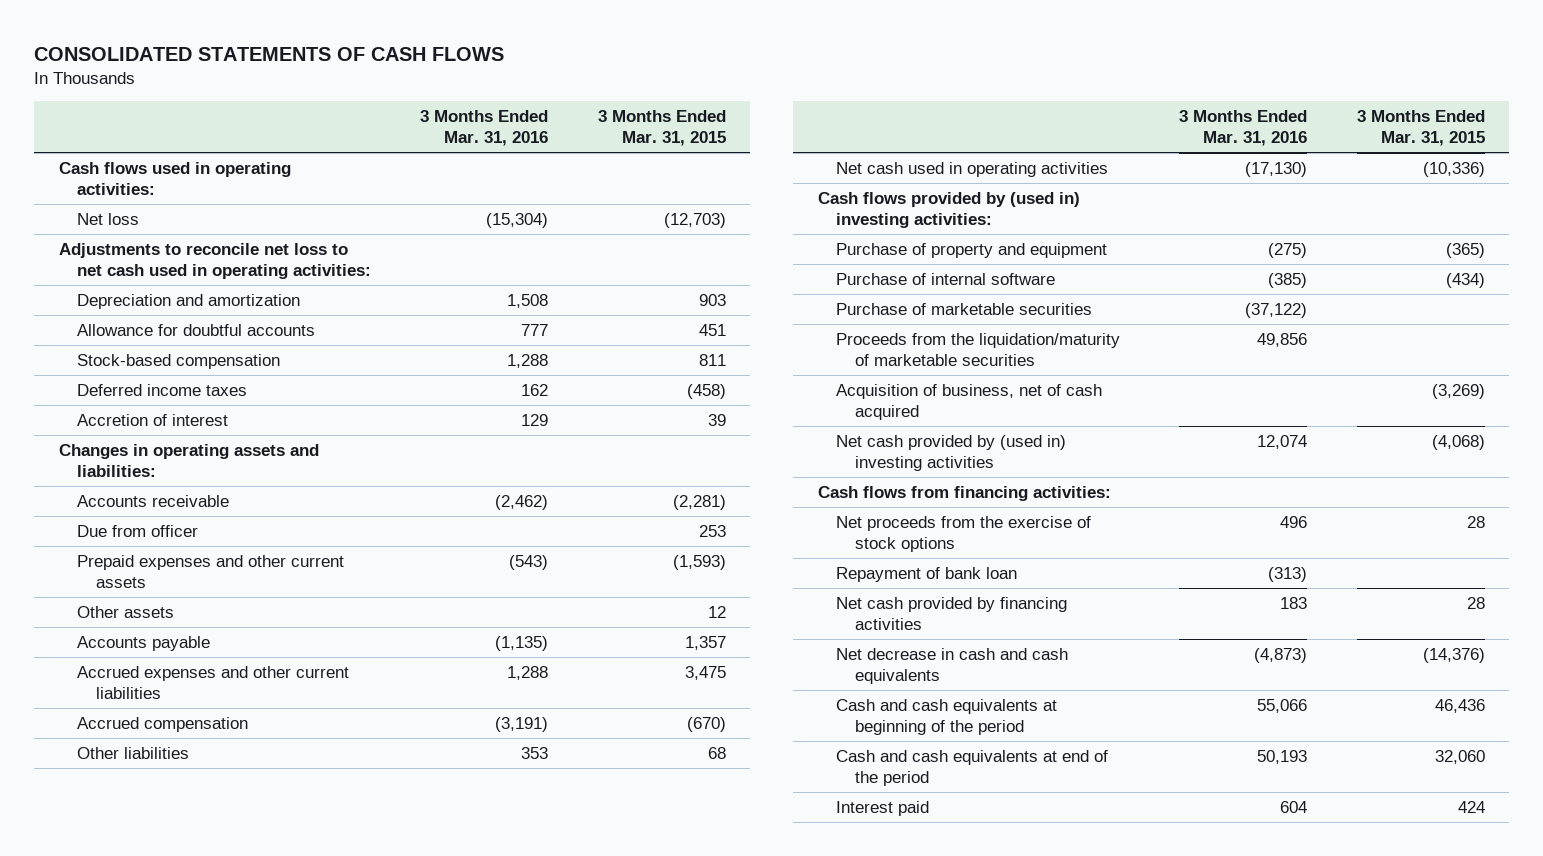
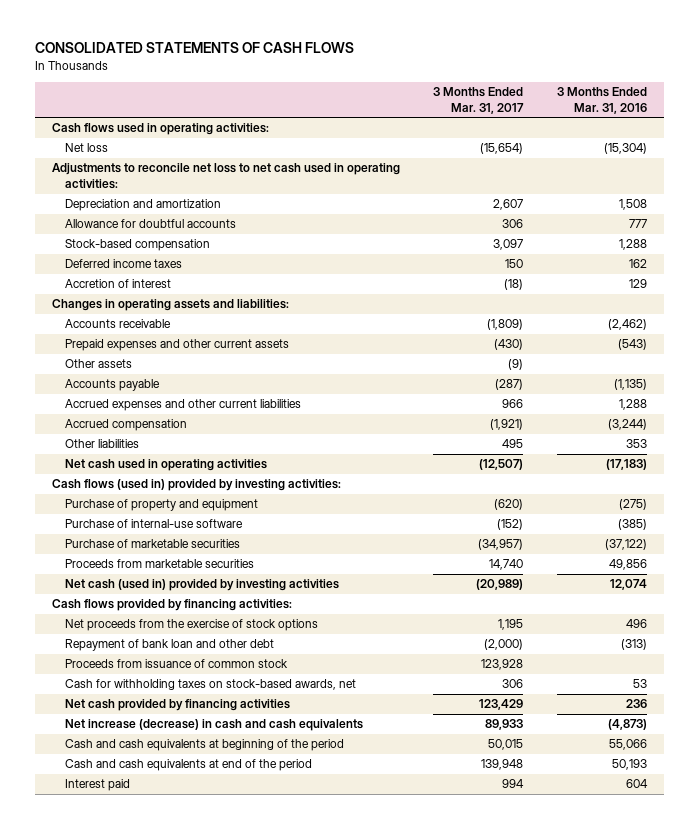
[597,110,726,146] 3 Months Ended Mar. 31, 2015 -> none
none -> [433,87,525,114] 3 Months Ended Mar. 31, 2017
[77,525,199,538] Due from officer -> none
[495,717,549,733] (3,191) -> [608,419,648,431] (3,244)
[1245,162,1308,178] (17,130) -> [606,459,648,471] (17,183)
[817,192,1080,228] Cash flows provided by (used in) investing activities: -> [51,479,341,492] Cash flows (used in) provided by investing activities:
[836,273,1056,286] Purchase of internal software -> [64,519,243,529] Purchase of internal-use software
[836,384,1103,420] Acquisition of business, net of cash acquired -> none
[836,333,1121,366] Proceeds from the liquidation/maturity of marketable securities -> [64,559,254,569] Proceeds from marketable securities
[836,435,1067,471] Net cash provided by (used in) investing activities -> [64,579,339,592] Net cash (used in) provided by investing activities
[817,486,1111,502] Cash flows from financing activities: -> [51,599,292,612] Cash flows provided by financing activities:
[836,567,1018,583] Repayment of bank loan -> [64,639,274,652] Repayment of bank loan and other debt
none -> [64,659,288,669] Proceeds from issuance of common stock
none -> [64,679,356,691] Cash for withholding taxes on stock-based awards, net
[1280,597,1308,610] 183 -> [626,699,648,709] 236
[836,648,1069,684] Net decrease in cash and cash equivalents -> [64,719,363,732] Net increase (decrease) in cash and cash equivalents

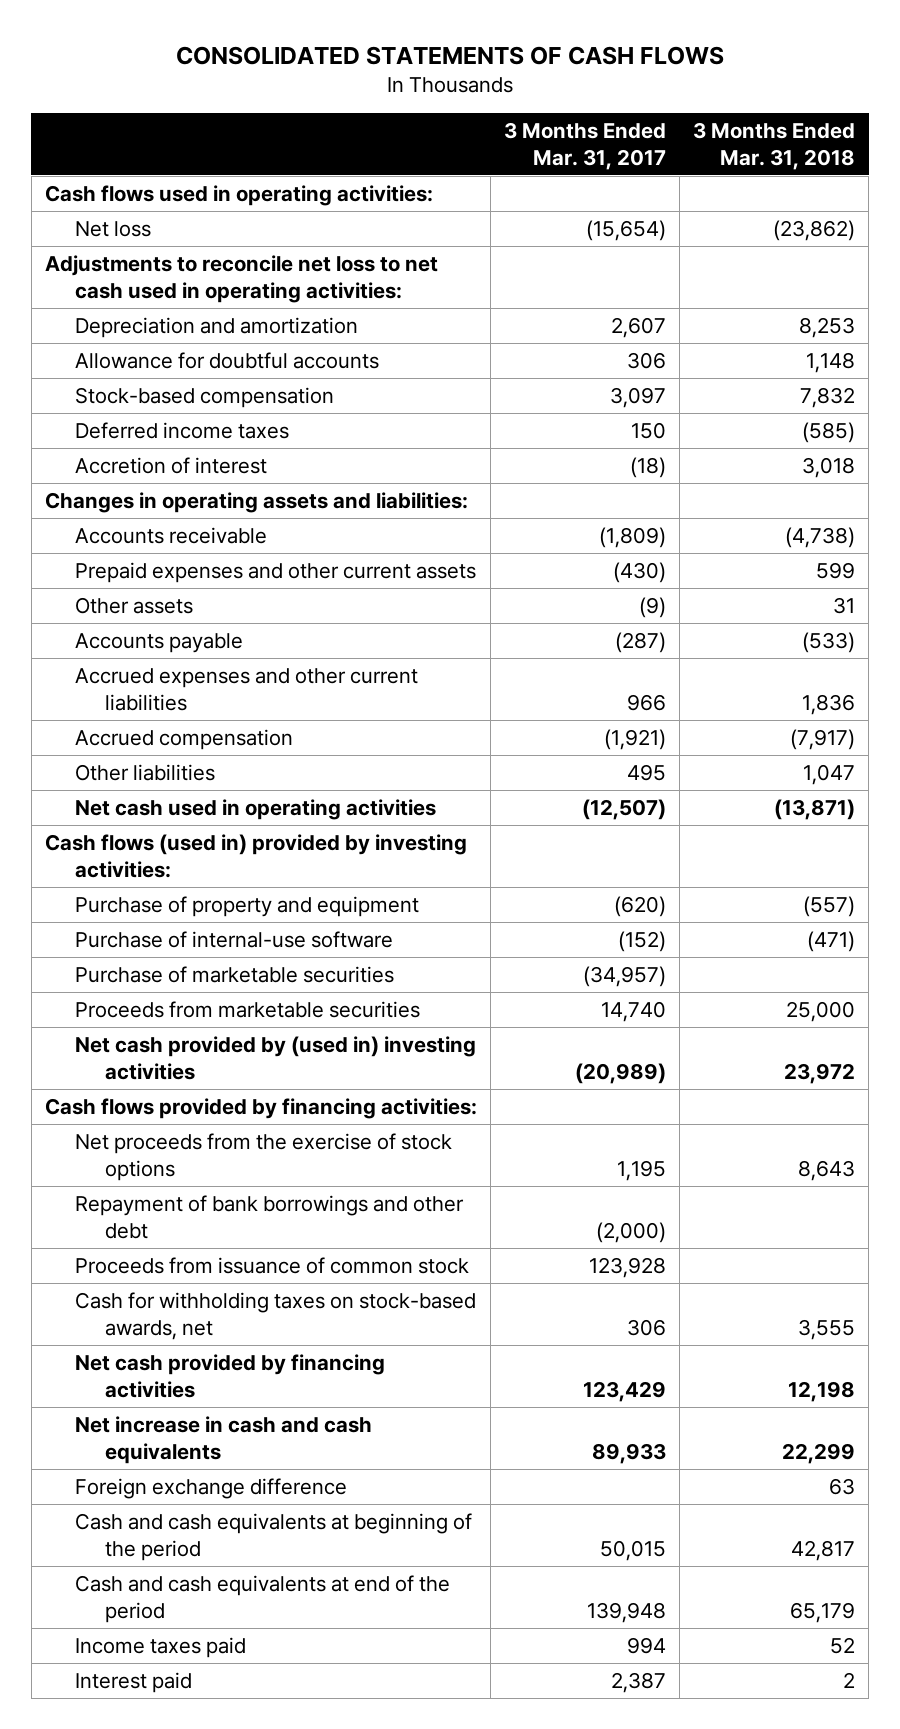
[557,87,648,114] 3 Months Ended Mar. 31, 2016 -> none
none -> [692,122,855,170] 3 Months Ended Mar. 31, 2018
[64,579,339,592] Net cash (used in) provided by investing activities -> [75,1035,477,1080] Net cash provided by (used in) investing activities
[64,639,274,652] Repayment of bank loan and other debt -> [75,1194,465,1239] Repayment of bank borrowings and other debt
[64,719,363,732] Net increase (decrease) in cash and cash equivalents -> [75,1415,373,1464] Net increase in cash and cash equivalents
none -> [75,1477,348,1499] Foreign exchange difference
none -> [75,1636,247,1658] Income taxes paid
[502,779,525,789] 994 -> [610,1671,666,1693] 2,387

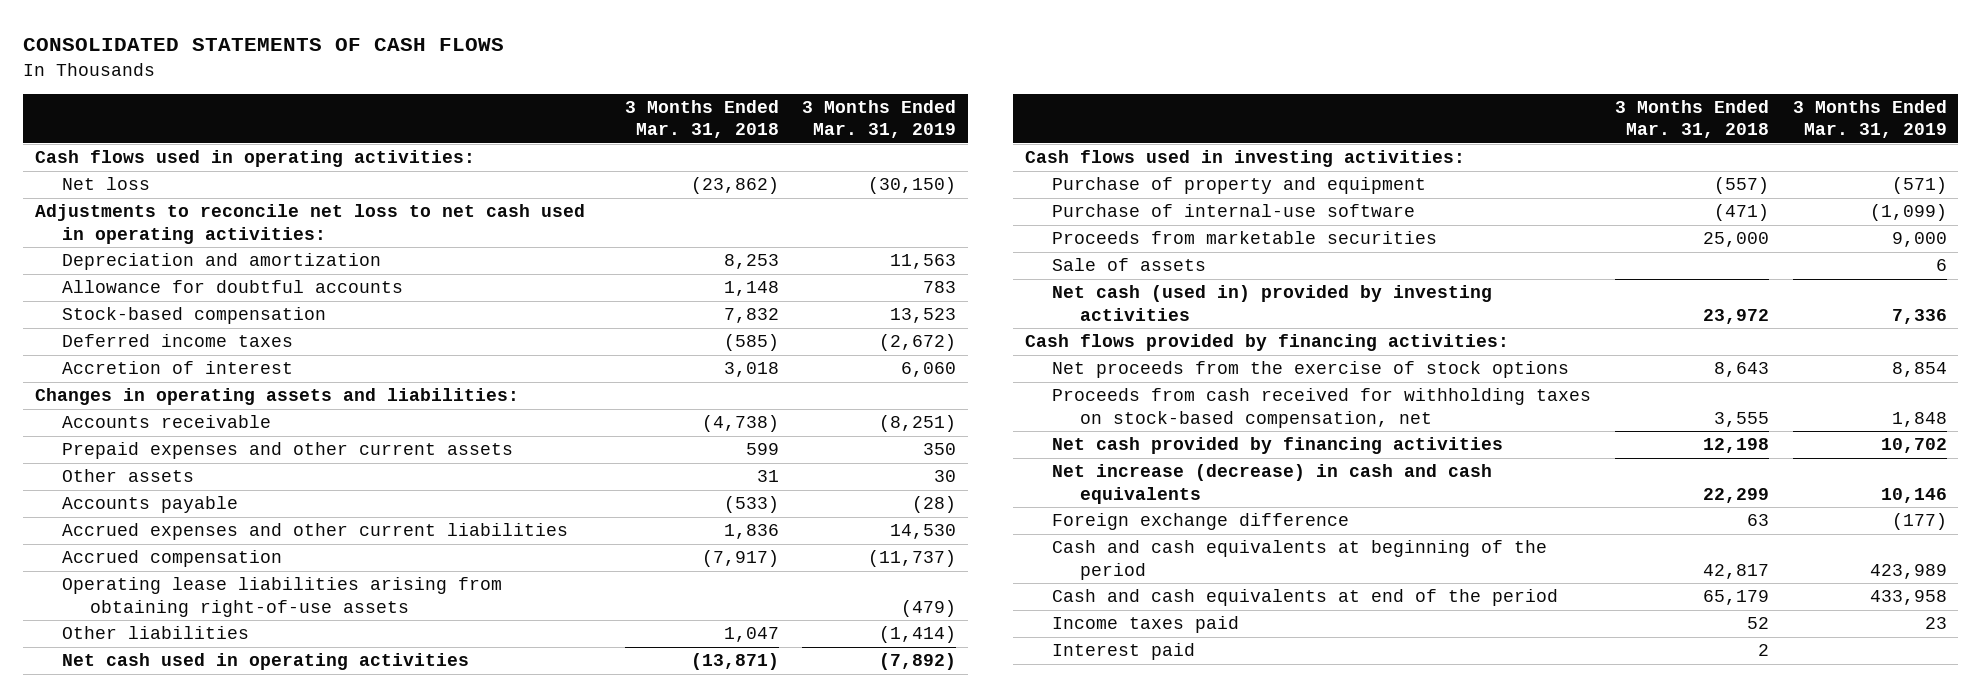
[503,122,666,170] 3 Months Ended Mar. 31, 2017 -> none
none -> [802,100,957,139] 3 Months Ended Mar. 31, 2019
none -> [62,577,503,617] Operating lease liabilities arising from obtaining right-of-use assets
[44,833,467,878] Cash flows (used in) provided by investing activities: -> [1025,150,1466,168] Cash flows used in investing activities:
[75,965,395,983] Purchase of marketable securities -> none
none -> [1052,258,1207,272] Sale of assets
[75,1035,477,1080] Net cash provided by (used in) investing activities -> [1052,285,1493,321] Net cash (used in) provided by investing activities
[75,1194,465,1239] Repayment of bank borrowings and other debt -> none
[75,1256,470,1274] Proceeds from issuance of common stock -> none
[75,1291,477,1340] Cash for withholding taxes on stock-based awards, net -> [1052,388,1592,428] Proceeds from cash received for withholding taxes on stock-based compensation, net
[75,1415,373,1464] Net increase in cash and cash equivalents -> [1052,464,1493,504] Net increase (decrease) in cash and cash equivalents

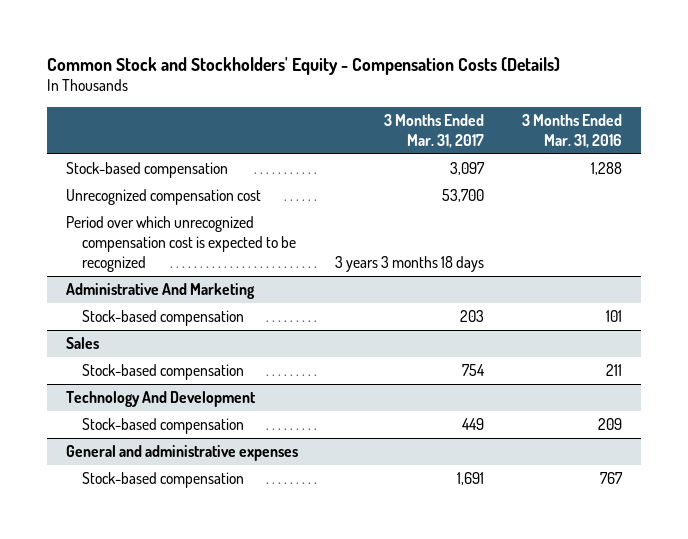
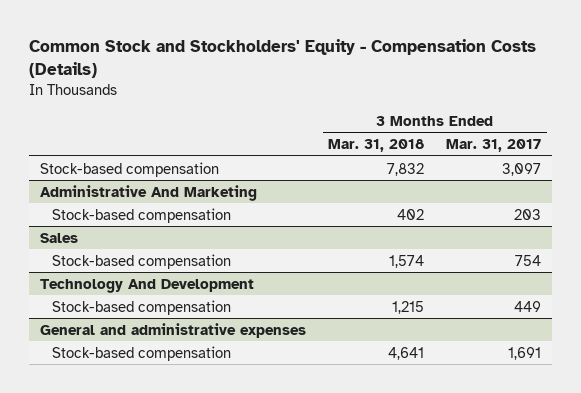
[522,113,623,148] 3 Months Ended Mar. 31, 2016 -> none
none -> [328,139,425,153] Mar. 31, 2018
[65,189,261,206] Unrecognized compensation cost -> none
[65,216,296,272] Period over which unrecognized compensation cost is expected to be recognized -> none

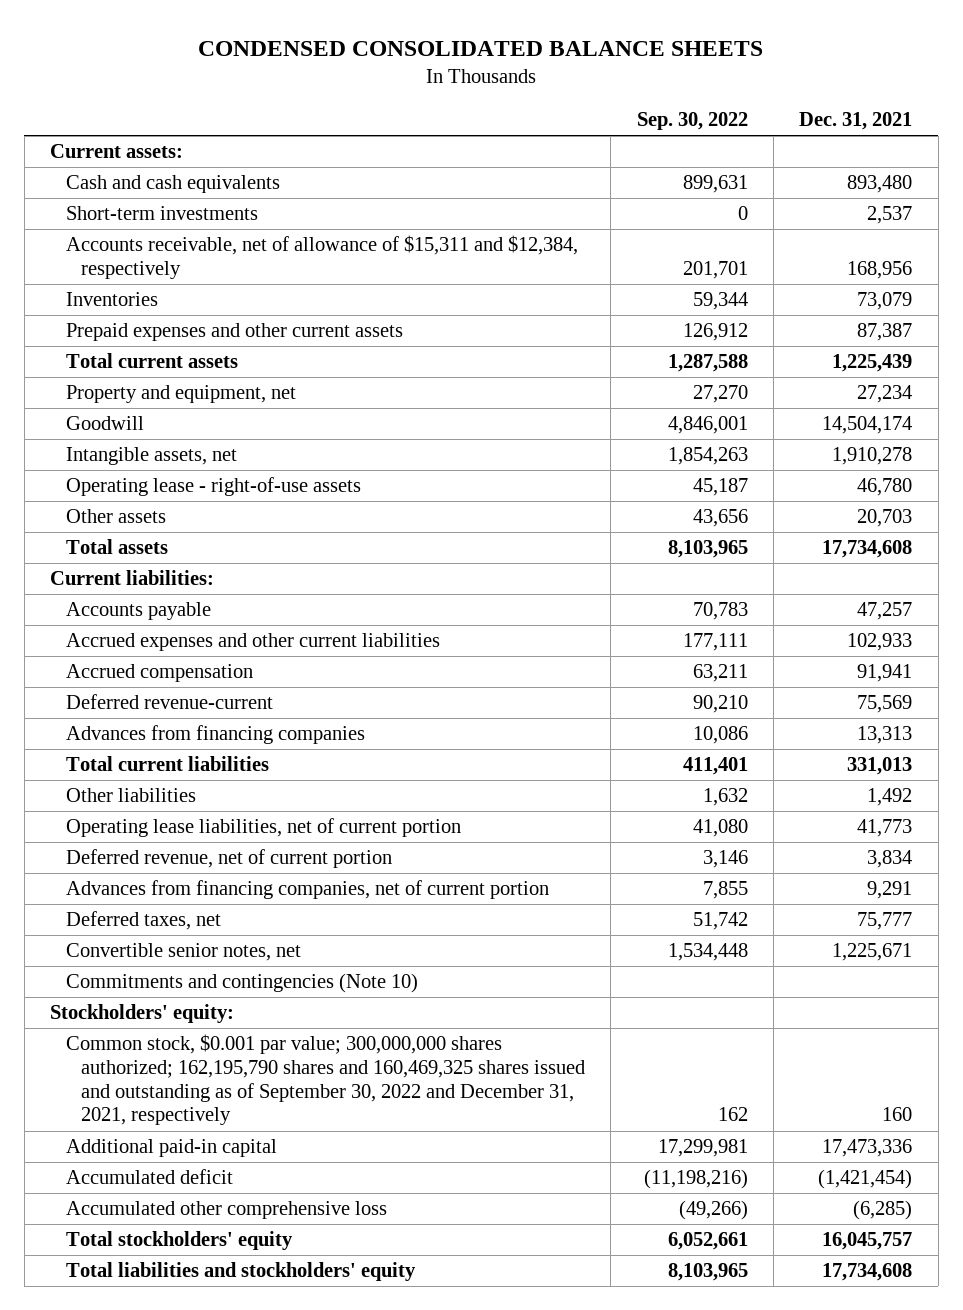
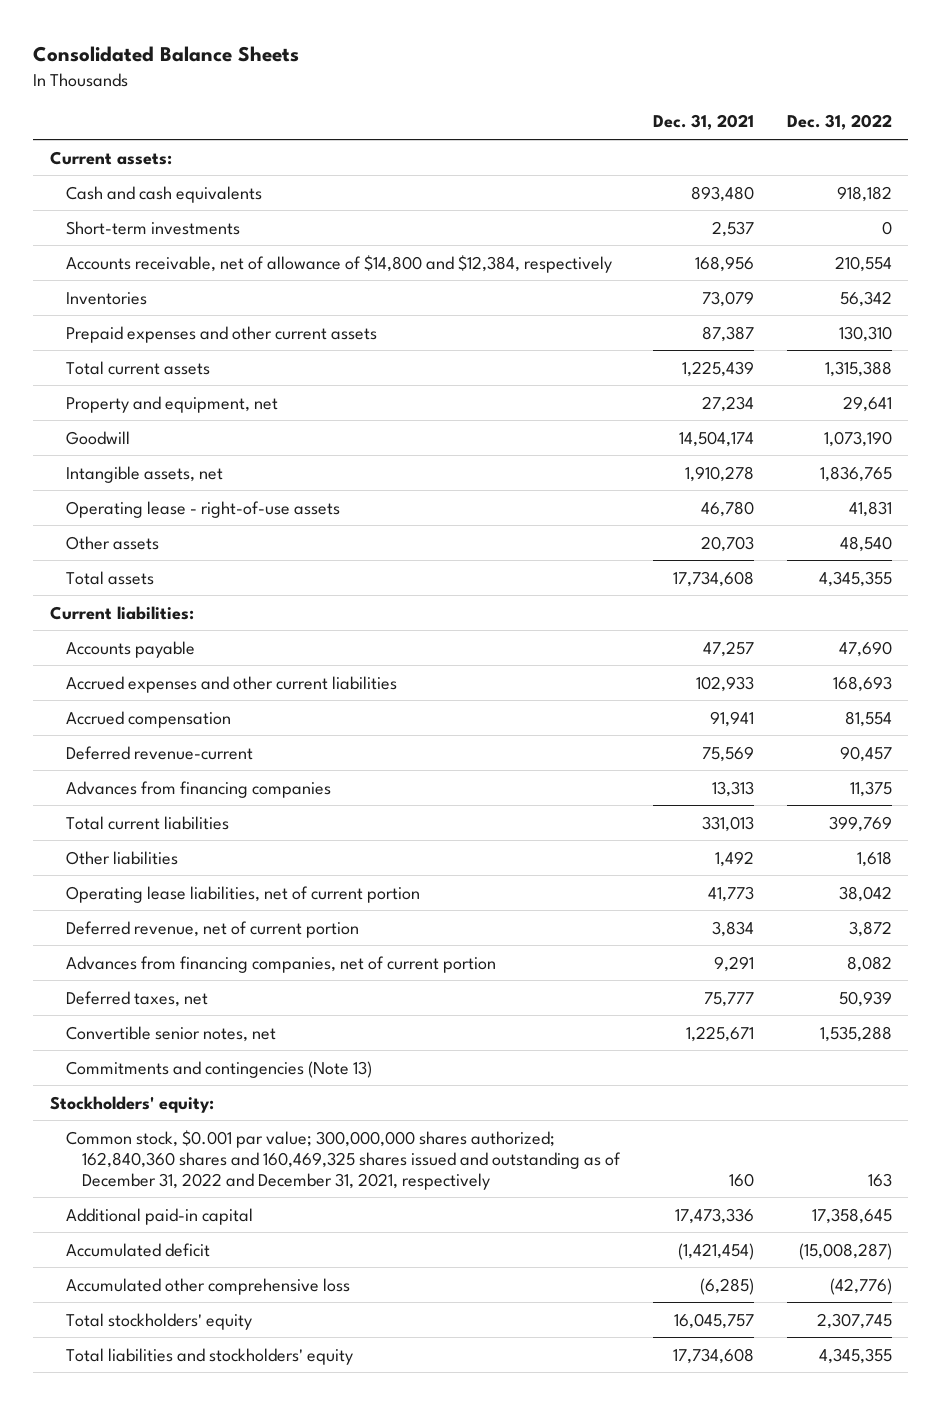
[198,40,764,56] CONDENSED CONSOLIDATED BALANCE SHEETS -> [33,46,300,63] Consolidated Balance Sheets
[636,111,748,130] Sep. 30, 2022 -> none
none -> [786,114,892,131] Dec. 31, 2022
[65,235,578,280] Accounts receivable, net of allowance of $15,311 and $12,384, respectively -> [66,254,613,273] Accounts receivable, net of allowance of $14,800 and $12,384, respectively
[65,973,418,994] Commitments and contingencies (Note 10) -> [66,1060,373,1078] Commitments and contingencies (Note 13)
[65,1034,585,1126] Common stock, $0.001 par value; 300,000,000 shares authorized; 162,195,790 shares and 160,469,325 shares issued and outstanding as of September 30, 2022 and December 31, 2021, respectively -> [66,1129,622,1190] Common stock, $0.001 par value; 300,000,000 shares authorized; 162,840,360 shares and 160,469,325 shares issued and outstanding as of December 31, 2022 and December 31, 2021, respectively

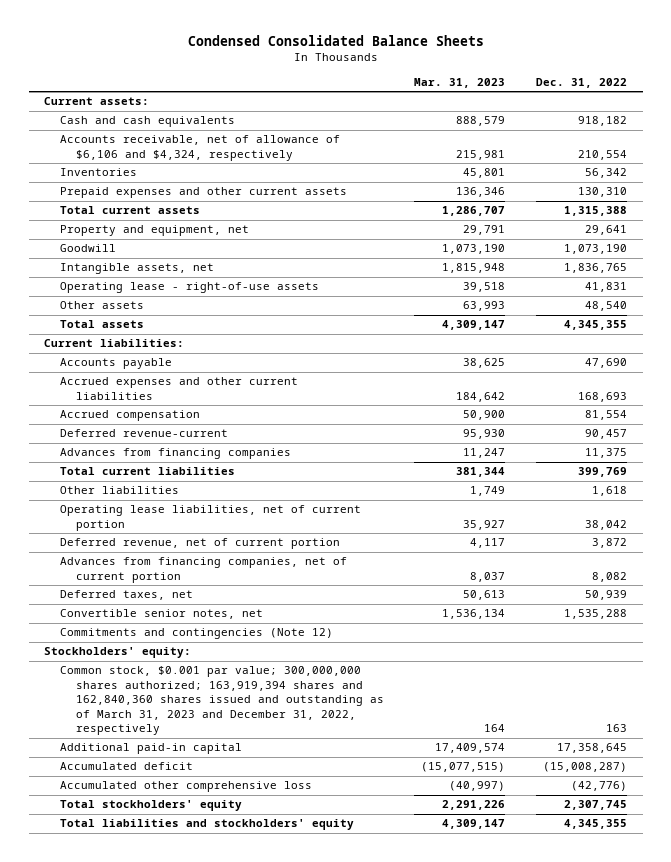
[33,46,300,63] Consolidated Balance Sheets -> [187,35,484,47] Condensed Consolidated Balance Sheets
[653,114,755,131] Dec. 31, 2021 -> none
none -> [414,77,506,88] Mar. 31, 2023
[66,220,241,235] Short-term investments -> none
[66,254,613,273] Accounts receivable, net of allowance of $14,800 and $12,384, respectively -> [59,135,340,161] Accounts receivable, net of allowance of $6,106 and $4,324, respectively
[66,1060,373,1078] Commitments and contingencies (Note 13) -> [59,628,333,640] Commitments and contingencies (Note 12)
[66,1129,622,1190] Common stock, $0.001 par value; 300,000,000 shares authorized; 162,840,360 shares and 160,469,325 shares issued and outstanding as of December 31, 2022 and December 31, 2021, respectively -> [59,666,384,736] Common stock, $0.001 par value; 300,000,000 shares authorized; 163,919,394 shares and 162,840,360 shares issued and outstanding as of March 31, 2023 and December 31, 2022, respectively

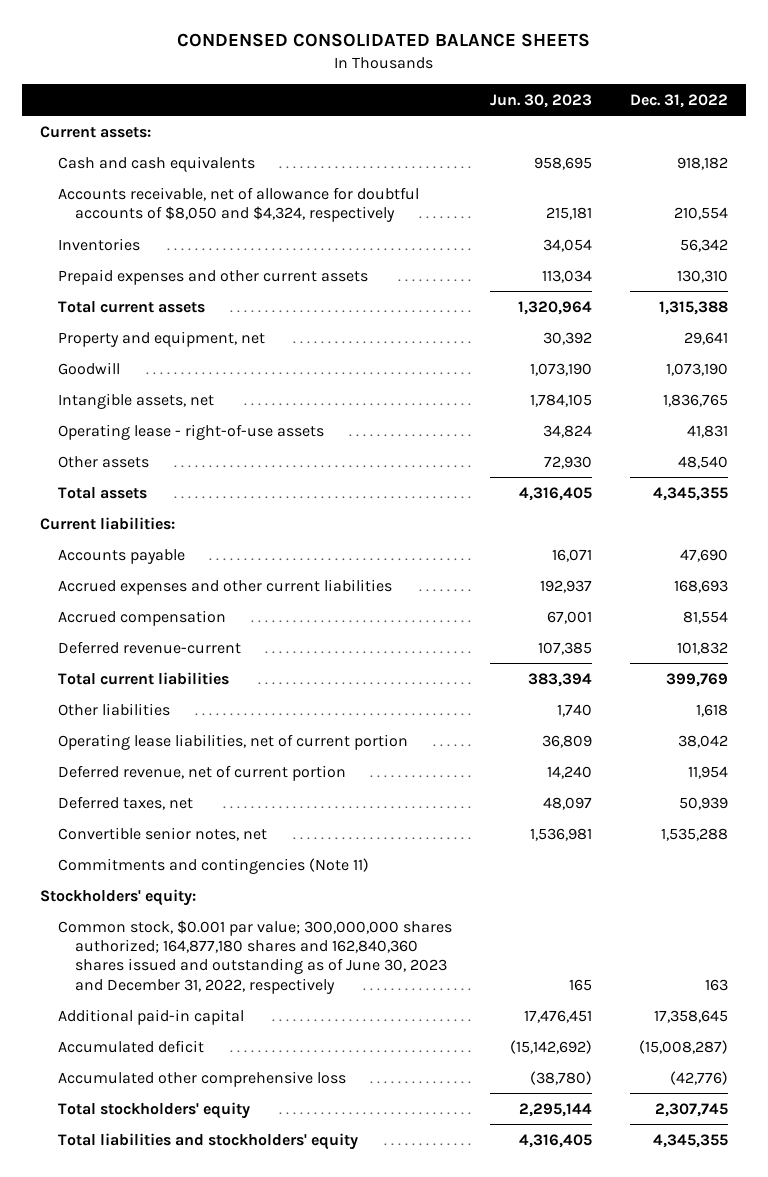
[187,35,484,47] Condensed Consolidated Balance Sheets -> [176,33,590,48] CONDENSED CONSOLIDATED BALANCE SHEETS
[414,77,506,88] Mar. 31, 2023 -> none
none -> [489,93,592,108] Jun. 30, 2023
[59,135,340,161] Accounts receivable, net of allowance of $6,106 and $4,324, respectively -> [57,186,419,223] Accounts receivable, net of allowance for doubtful accounts of $8,050 and $4,324, respectively
[59,448,291,460] Advances from financing companies -> none
[585,429,628,440] 90,457 -> [676,641,728,655] 101,832
[59,557,347,583] Advances from financing companies, net of current portion -> none
[592,538,628,549] 3,872 -> [687,765,728,779] 11,954
[59,628,333,640] Commitments and contingencies (Note 12) -> [57,857,369,874] Commitments and contingencies (Note 11)
[59,666,384,736] Common stock, $0.001 par value; 300,000,000 shares authorized; 163,919,394 shares and 162,840,360 shares issued and outstanding as of March 31, 2023 and December 31, 2022, respectively -> [57,919,452,994] Common stock, $0.001 par value; 300,000,000 shares authorized; 164,877,180 shares and 162,840,360 shares issued and outstanding as of June 30, 2023 and December 31, 2022, respectively

